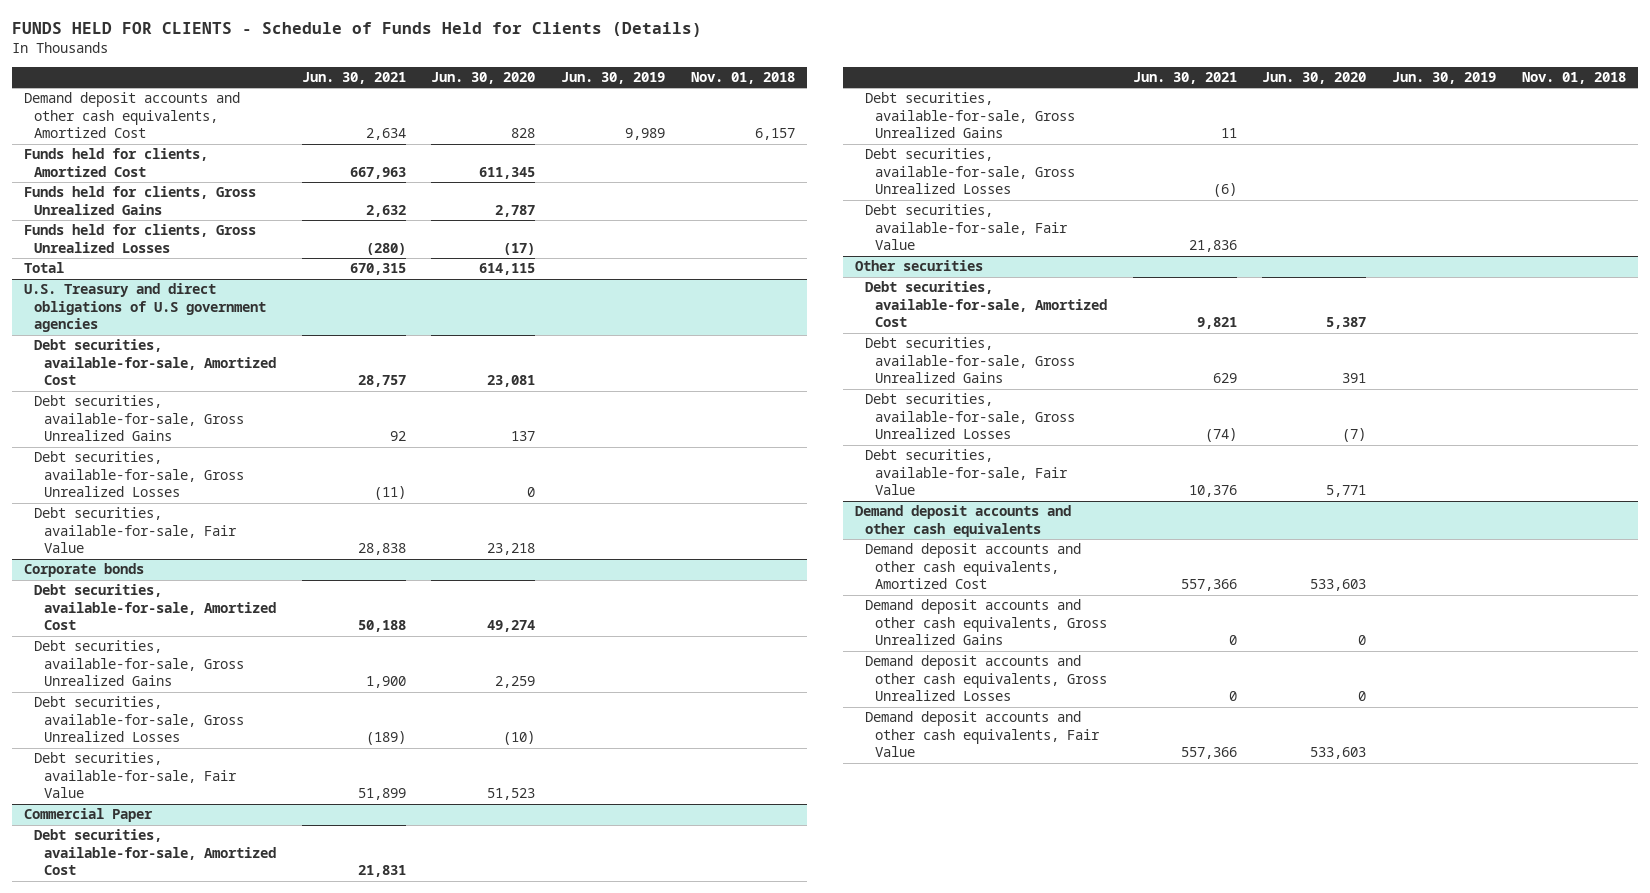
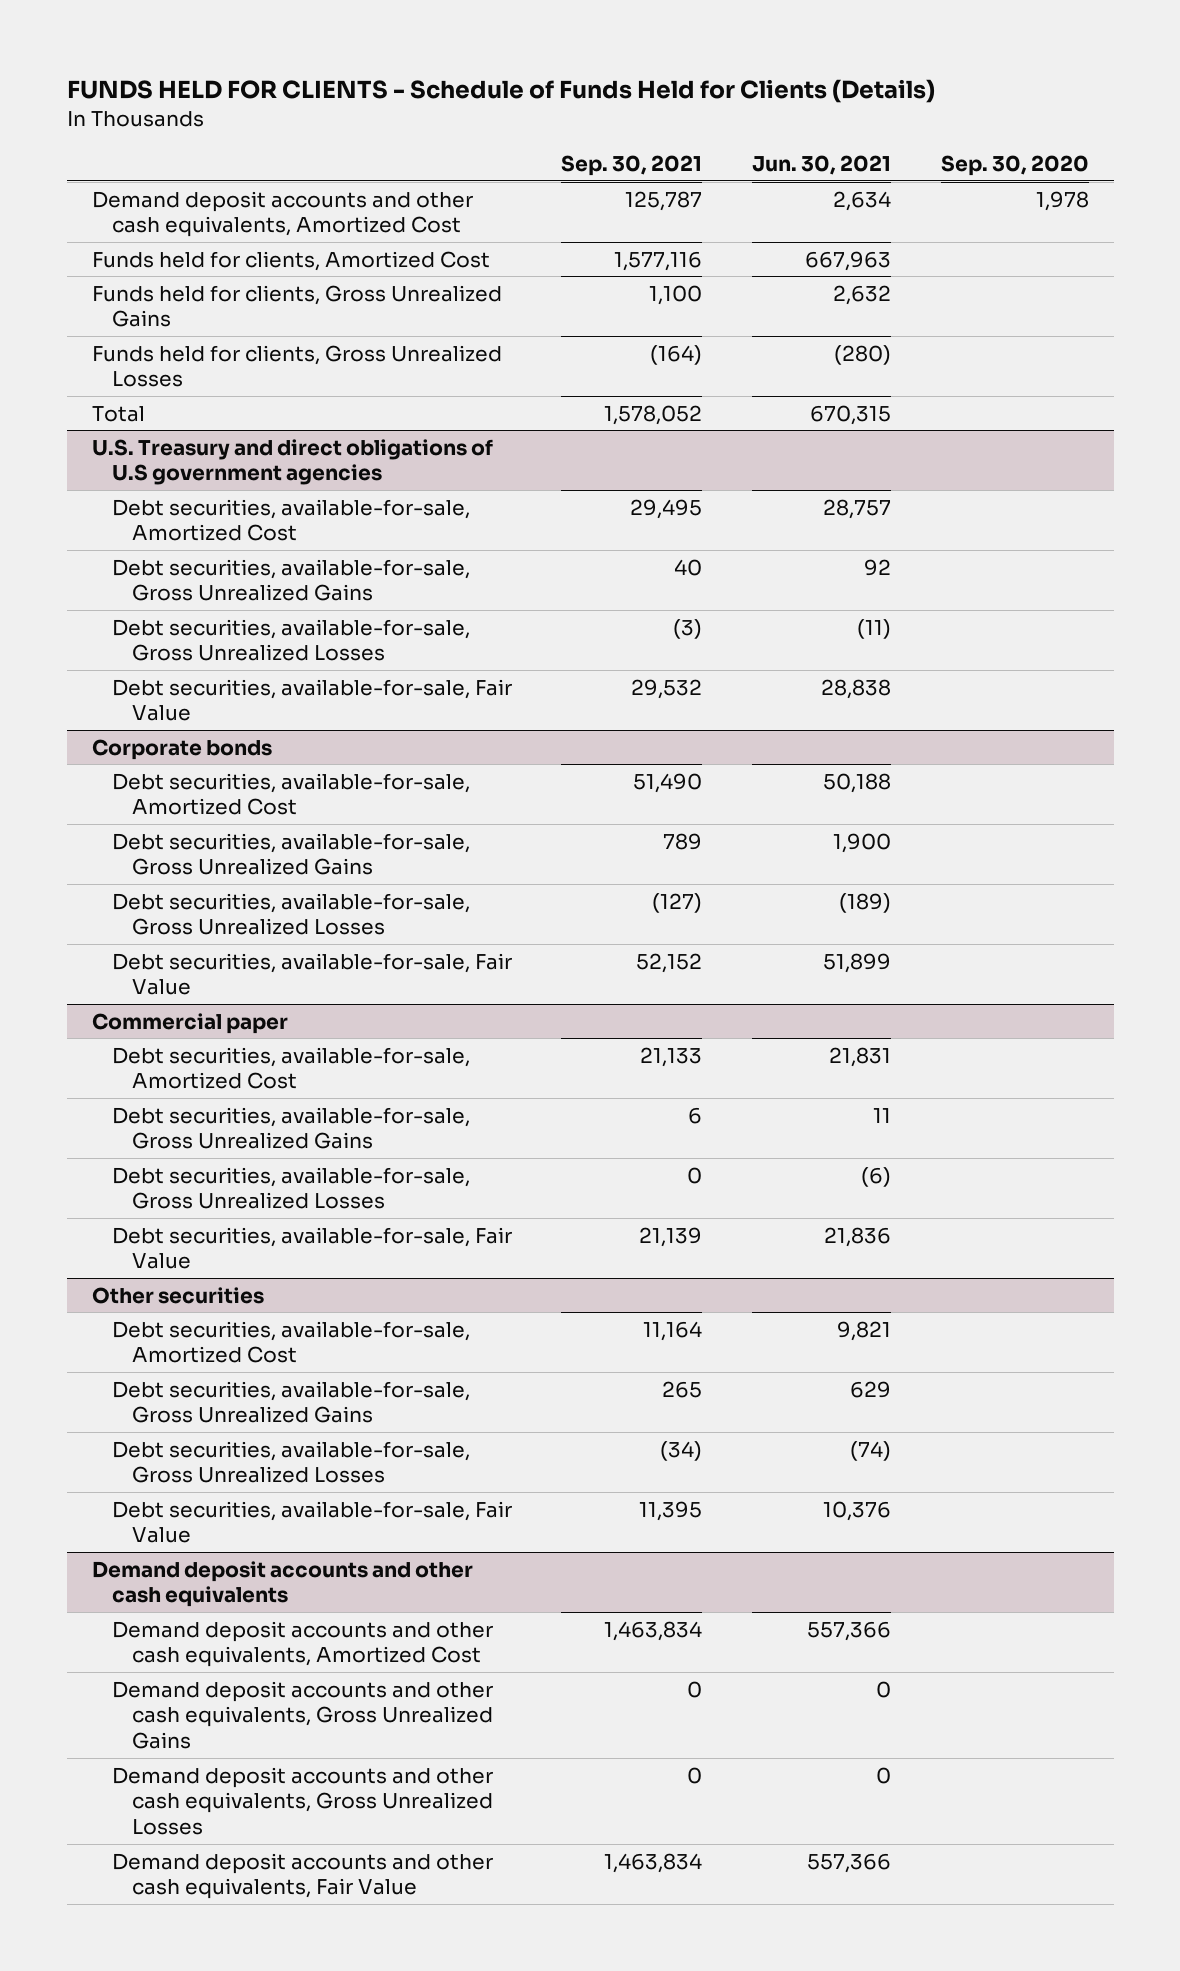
[431,72,536,85] Jun. 30, 2020 -> none
[561,72,666,85] Jun. 30, 2019 -> none
[690,72,795,85] Nov. 01, 2018 -> none
none -> [561,155,703,177] Sep. 30, 2021
none -> [940,155,1089,177] Sep. 30, 2020
[24,808,154,823] Commercial Paper -> [91,1012,288,1034] Commercial paper

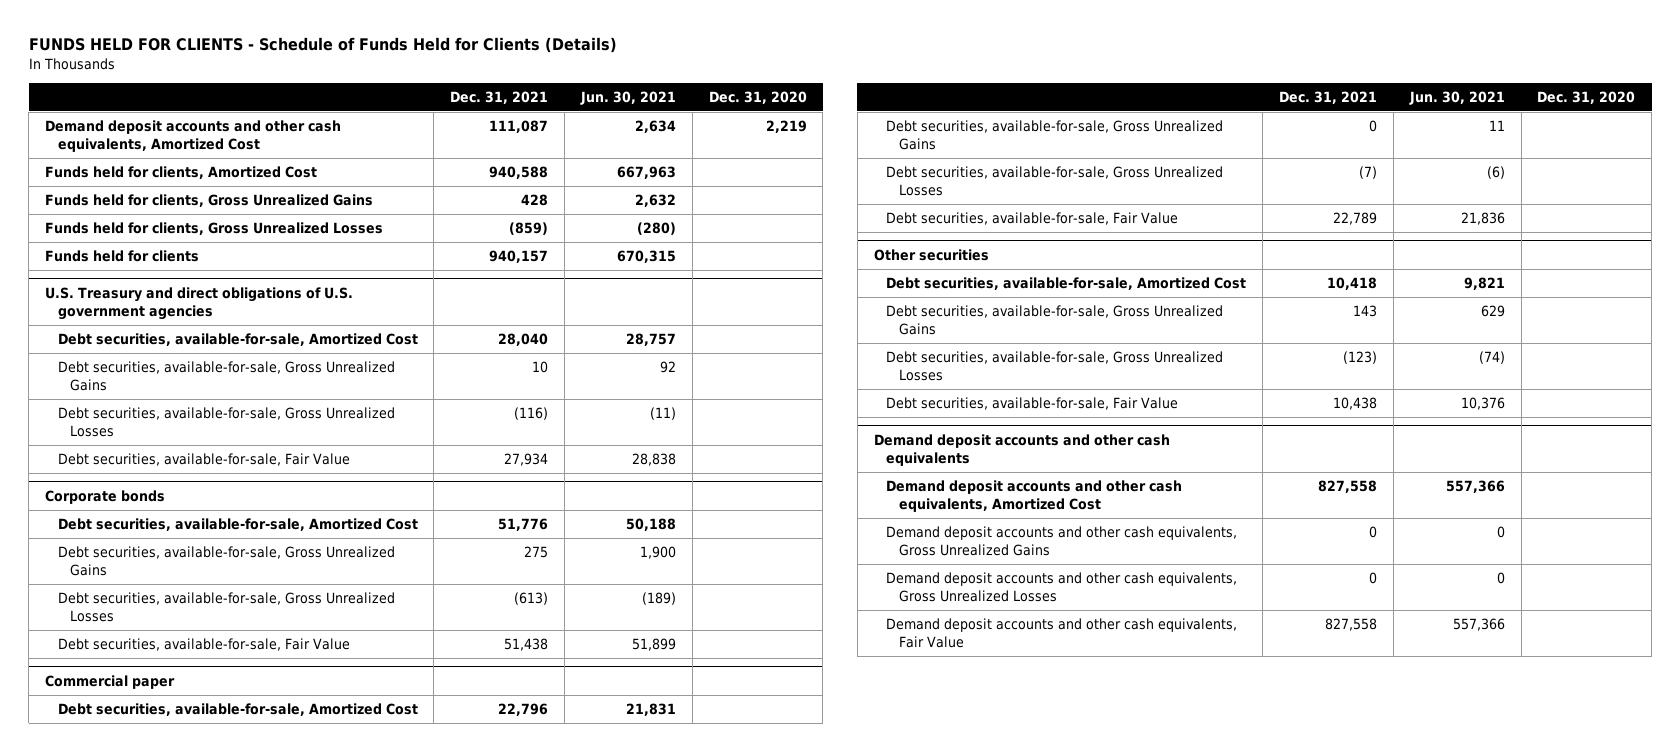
[561,155,703,177] Sep. 30, 2021 -> none
[940,155,1089,177] Sep. 30, 2020 -> none
none -> [450,90,549,104] Dec. 31, 2021
none -> [708,90,807,104] Dec. 31, 2020
[91,405,145,422] Total -> [44,250,199,263] Funds held for clients
[91,438,493,486] U.S. Treasury and direct obligations of U.S government agencies -> [44,286,353,320] U.S. Treasury and direct obligations of U.S. government agencies

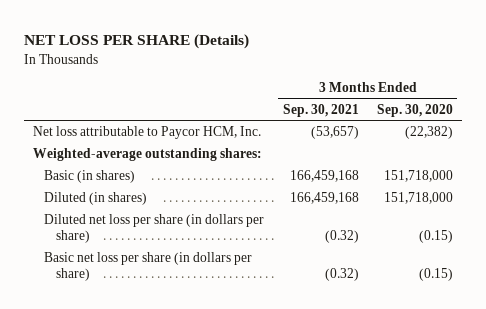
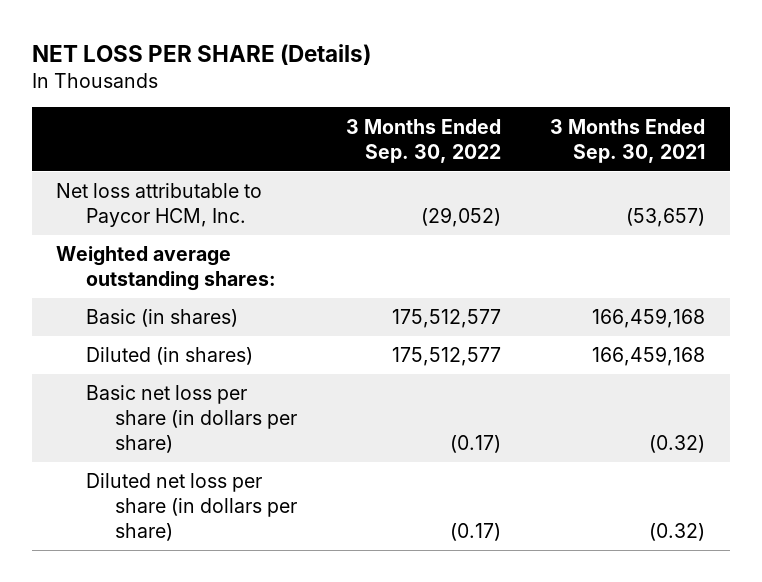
[376,104,453,118] Sep. 30, 2020 -> none
none -> [346,118,502,163] 3 Months Ended Sep. 30, 2022
[33,148,263,162] Weighted-average outstanding shares: -> [56,246,276,292] Weighted average outstanding shares:
[44,214,265,244] Diluted net loss per share (in dollars per share) -> [85,473,298,542] Diluted net loss per share (in dollars per share)

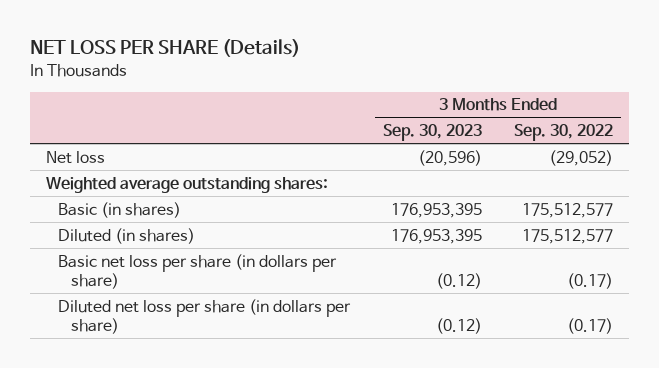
[550,118,706,163] 3 Months Ended Sep. 30, 2021 -> none
none -> [382,124,482,142] Sep. 30, 2023
[56,183,263,228] Net loss attributable to Paycor HCM, Inc. -> [45,150,105,164] Net loss

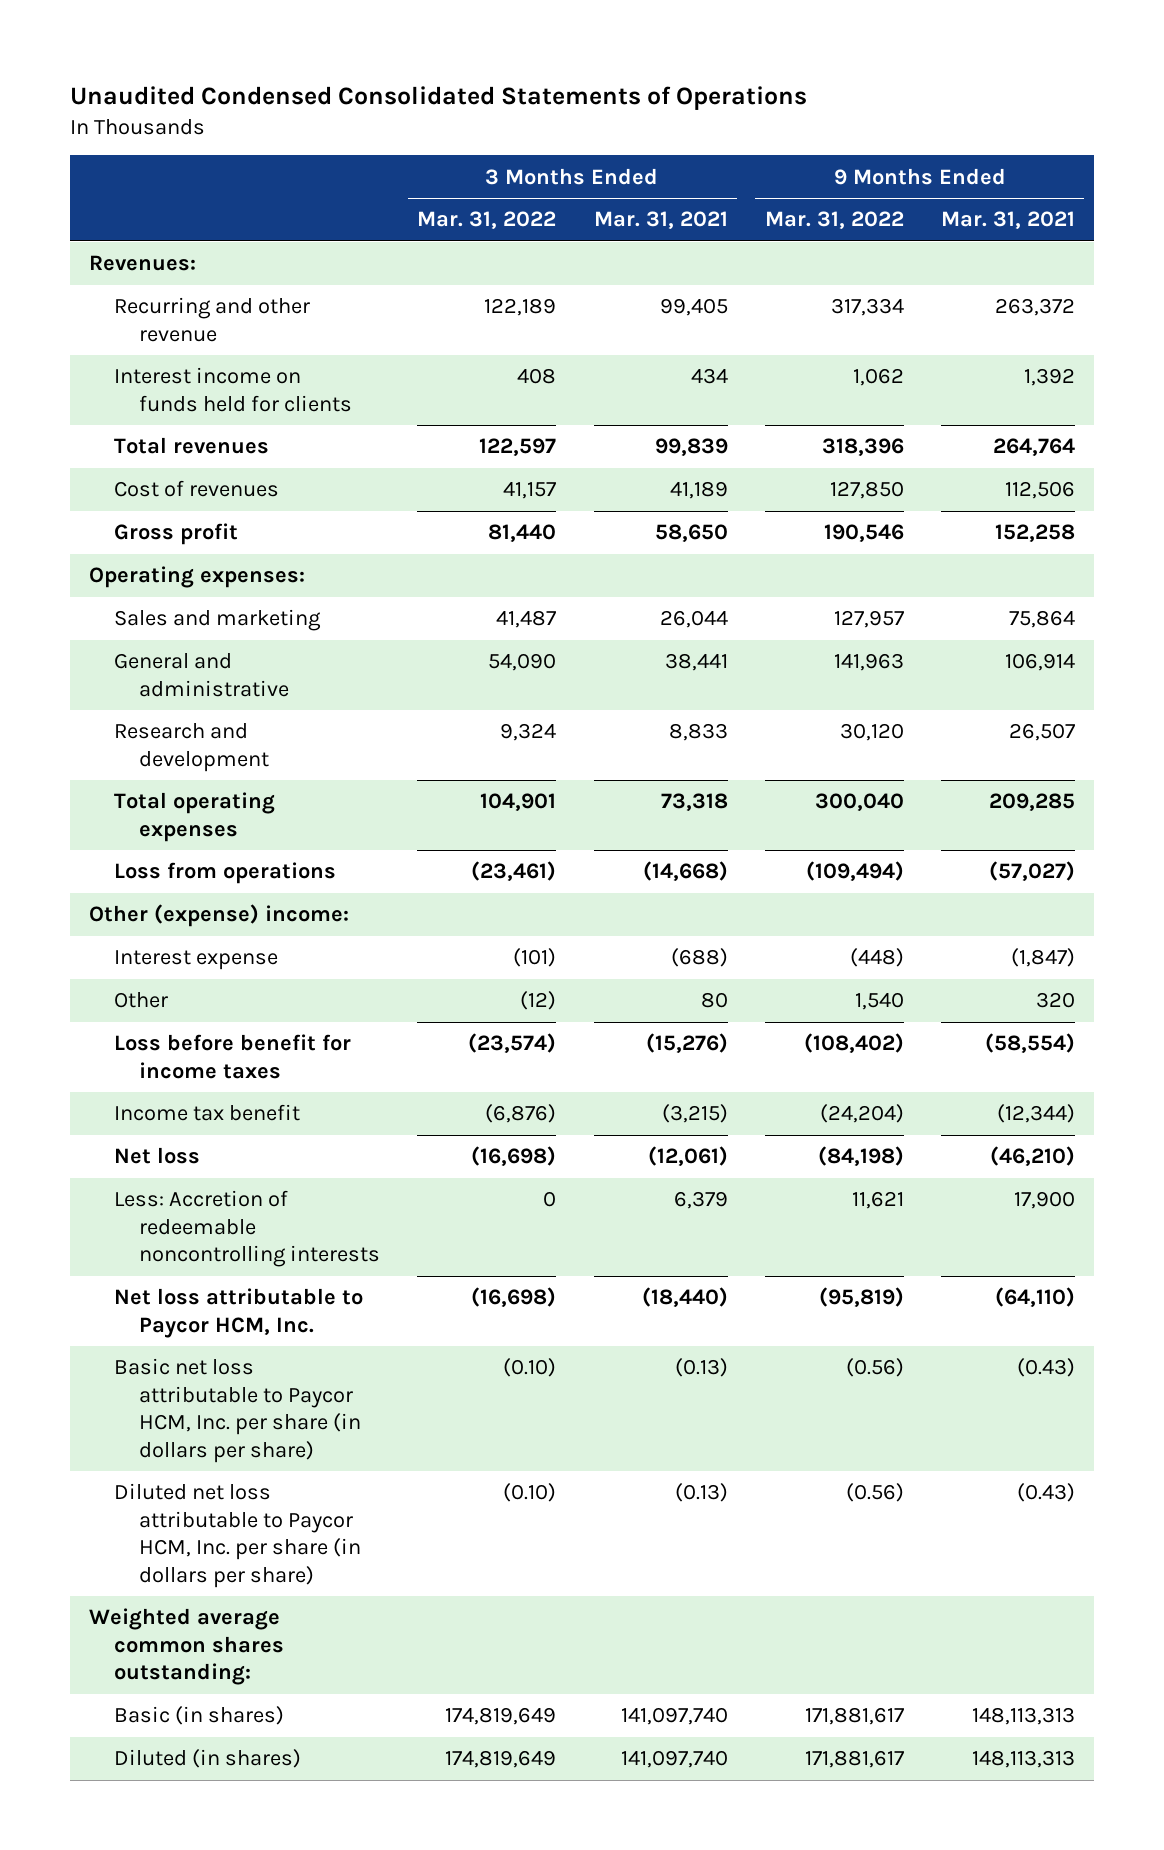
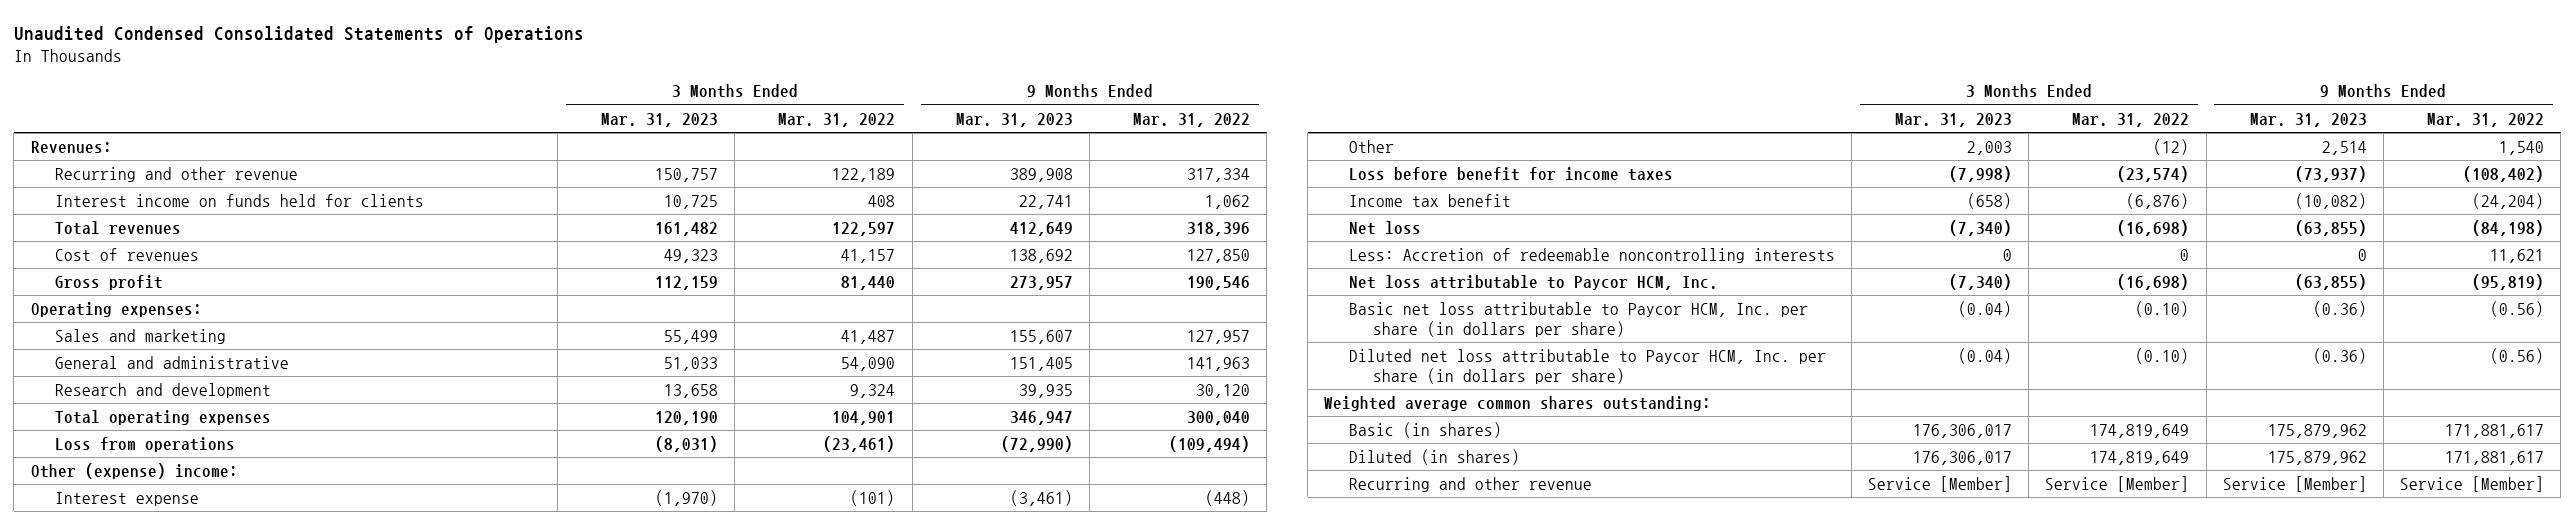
[593,211,728,230] Mar. 31, 2021 -> none
[941,211,1076,230] Mar. 31, 2021 -> none
none -> [601,112,719,127] Mar. 31, 2023
none -> [955,112,1073,127] Mar. 31, 2023
none -> [1348,476,1592,492] Recurring and other revenue

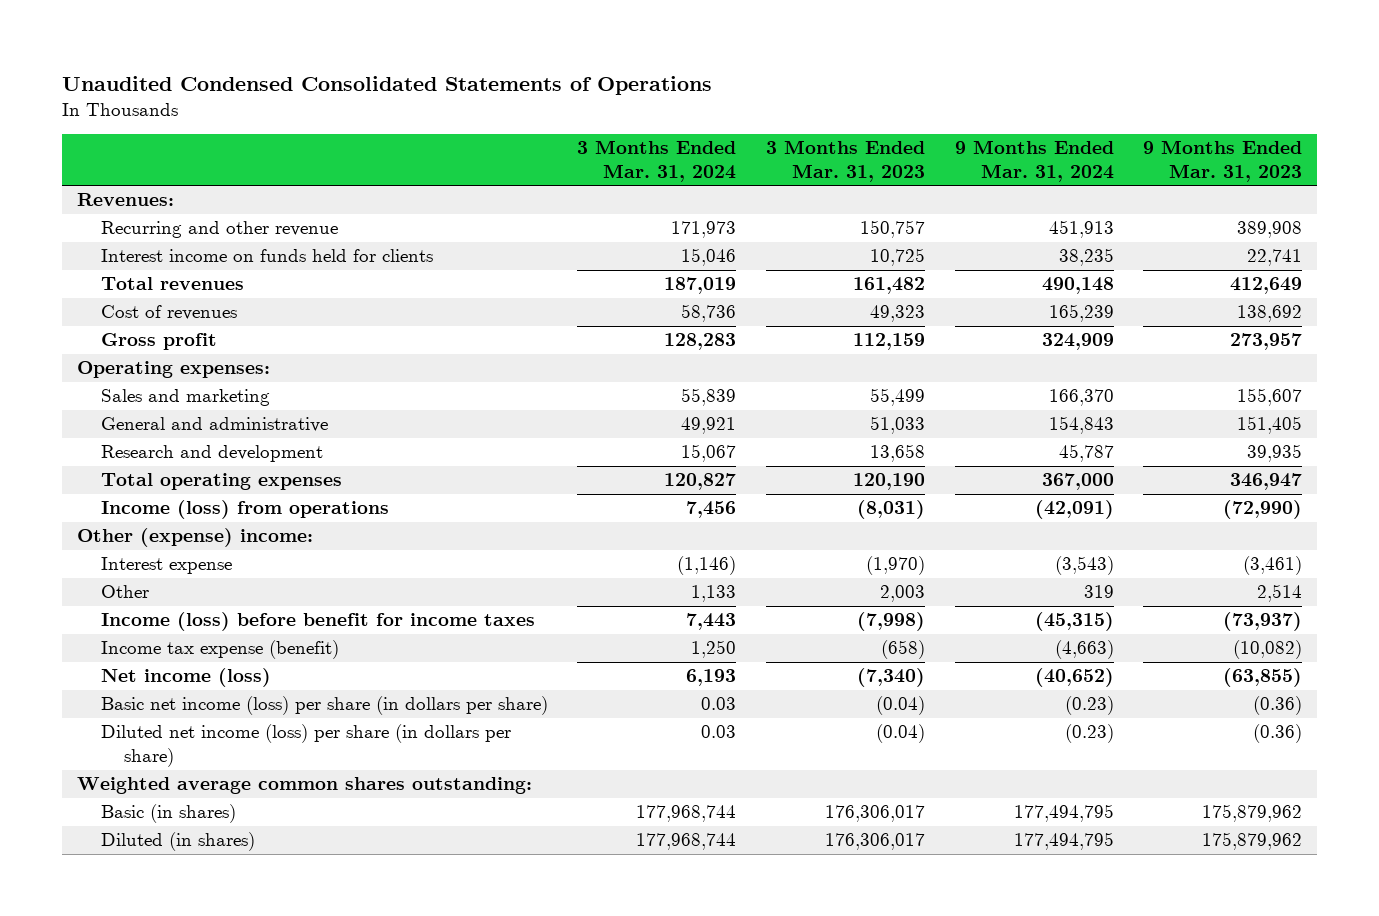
[778,112,896,127] Mar. 31, 2022 -> none
[1133,112,1251,127] Mar. 31, 2022 -> none
none -> [577,140,737,182] 3 Months Ended Mar. 31, 2024
none -> [954,140,1114,182] 9 Months Ended Mar. 31, 2024
[54,436,235,452] Loss from operations -> [100,500,389,520] Income (loss) from operations
[1348,220,1421,235] Net loss -> none
[1348,247,1835,263] Less: Accretion of redeemable noncontrolling interests -> none
[1348,166,1673,181] Loss before benefit for income taxes -> [100,612,535,632] Income (loss) before benefit for income taxes
[1348,193,1511,207] Income tax benefit -> [100,640,339,660] Income tax expense (benefit)
[1348,274,1718,290] Net loss attributable to Paycor HCM, Inc. -> [100,668,271,688] Net income (loss)
[1348,301,1808,337] Basic net loss attributable to Paycor HCM, Inc. per share (in dollars per share) -> [100,696,548,716] Basic net income (loss) per share (in dollars per share)
[1348,348,1826,384] Diluted net loss attributable to Paycor HCM, Inc. per share (in dollars per share) -> [100,724,511,767] Diluted net income (loss) per share (in dollars per share)
[1348,476,1592,492] Recurring and other revenue -> none

